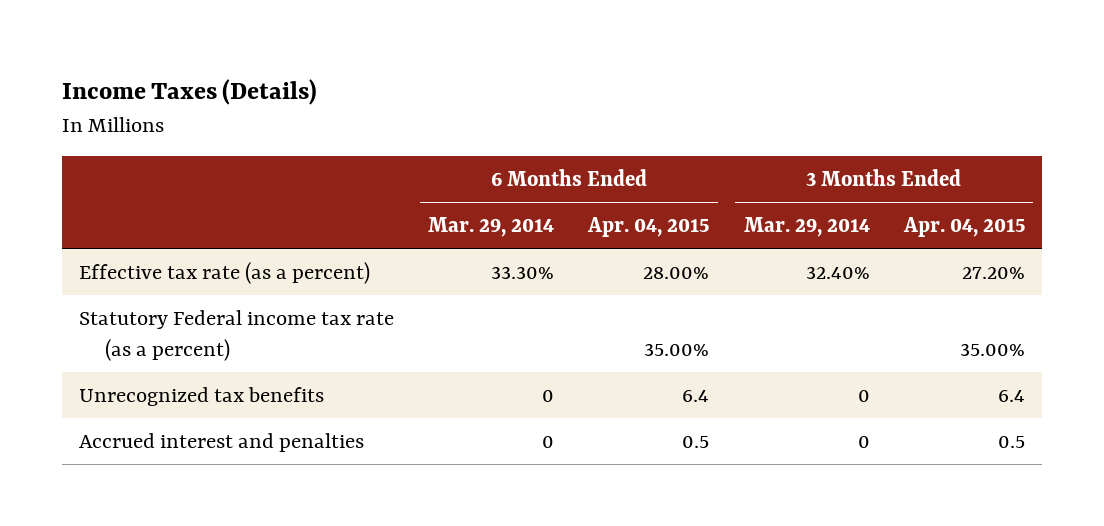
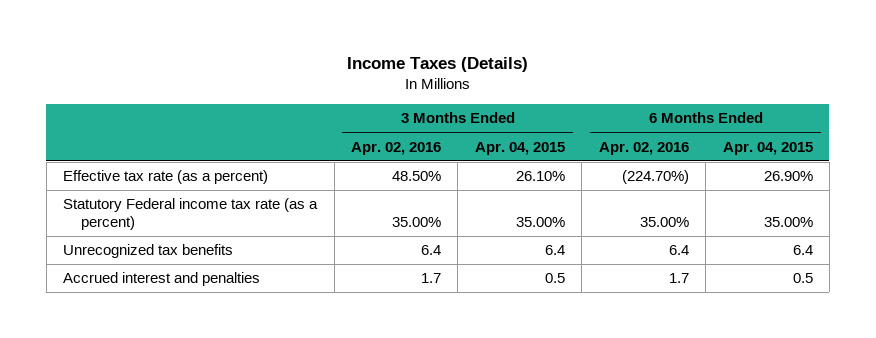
[428,217,555,238] Mar. 29, 2014 -> none
[743,217,870,238] Mar. 29, 2014 -> none
none -> [350,141,441,155] Apr. 02, 2016
none -> [598,141,689,155] Apr. 02, 2016
[643,266,710,279] 28.00% -> [763,171,813,182] 26.90%
[961,266,1025,279] 27.20% -> [515,171,565,182] 26.10%

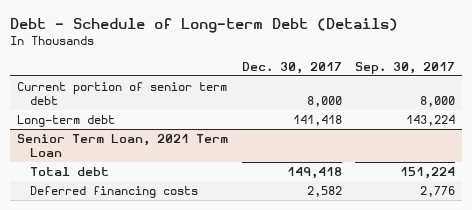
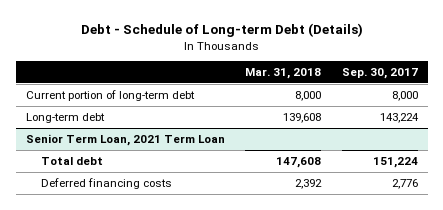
[241,61,342,74] Dec. 30, 2017 -> none
none -> [245,68,322,80] Mar. 31, 2018
[16,81,227,106] Current portion of senior term debt -> [25,89,195,101] Current portion of long-term debt

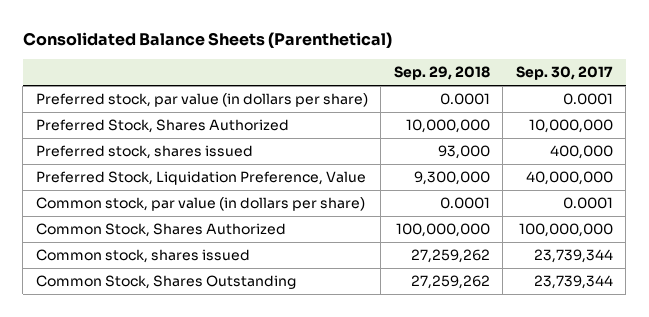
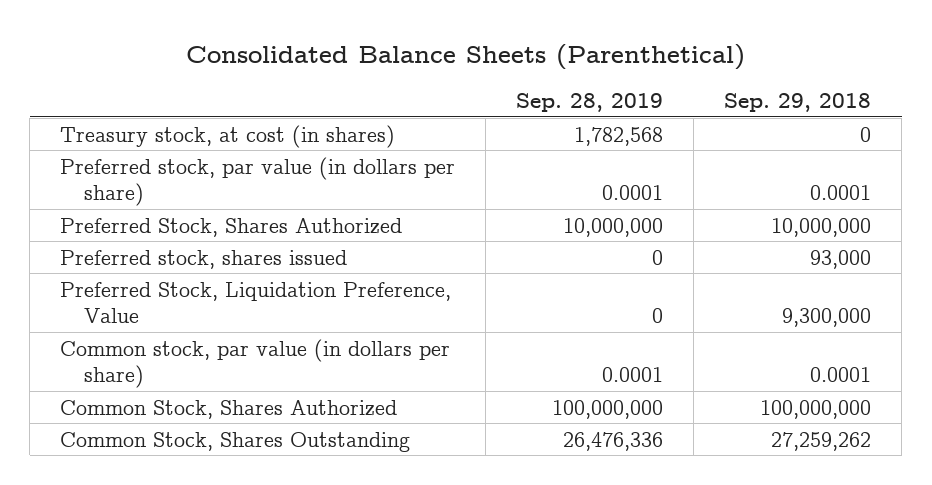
[515,66,613,81] Sep. 30, 2017 -> none
none -> [516,92,664,112] Sep. 28, 2019
none -> [60,124,396,148] Treasury stock, at cost (in shares)
[35,249,250,264] Common stock, shares issued -> none

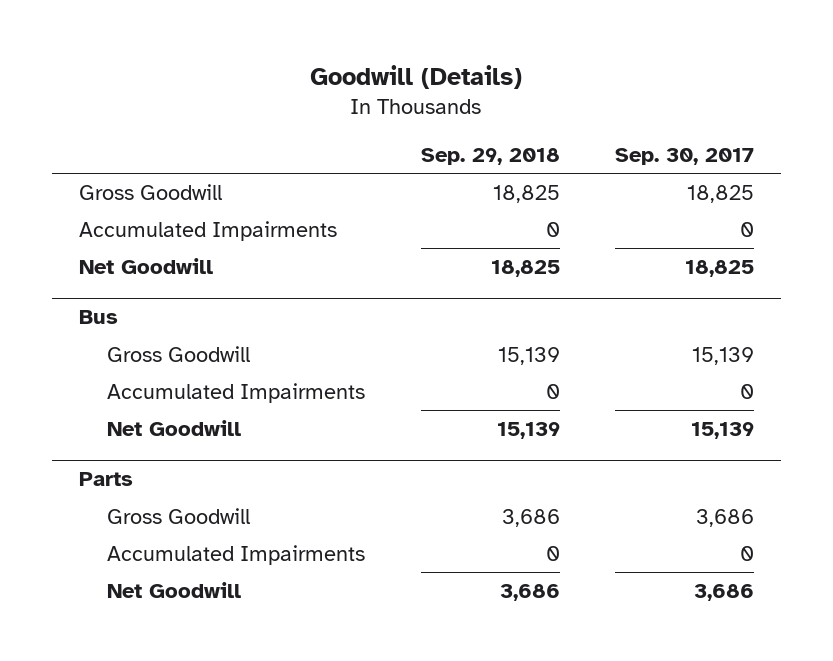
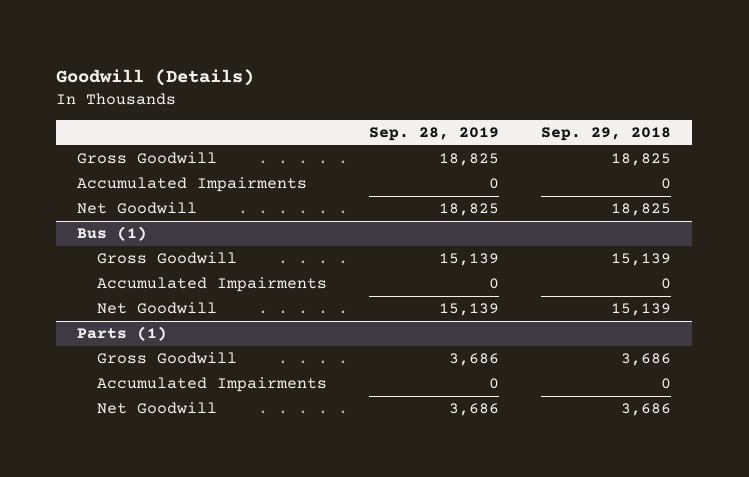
[614,147,754,165] Sep. 30, 2017 -> none
none -> [369,127,500,142] Sep. 28, 2019
[79,310,119,325] Bus -> [77,226,148,242] Bus (1)
[79,472,134,487] Parts -> [77,326,168,342] Parts (1)

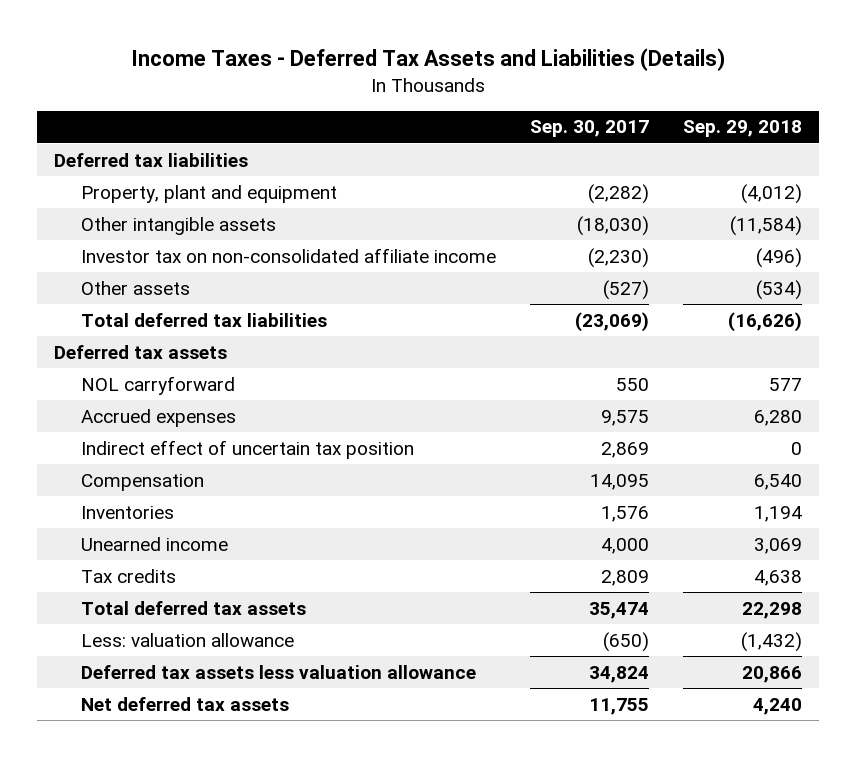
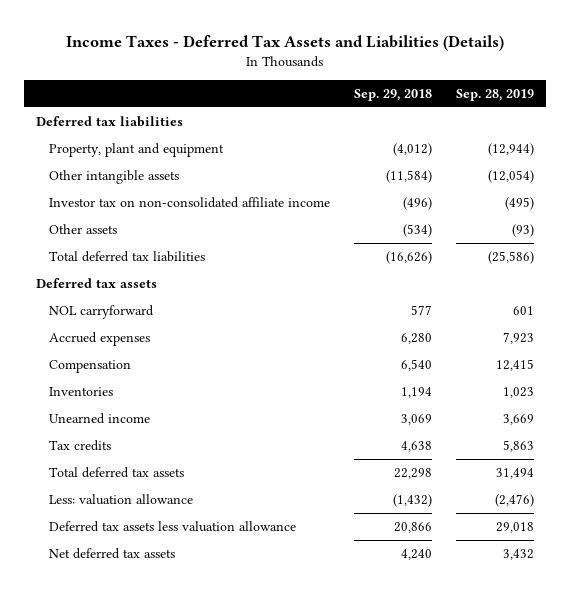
[529,120,649,138] Sep. 30, 2017 -> none
none -> [456,88,535,101] Sep. 28, 2019
[80,439,414,459] Indirect effect of uncertain tax position -> none

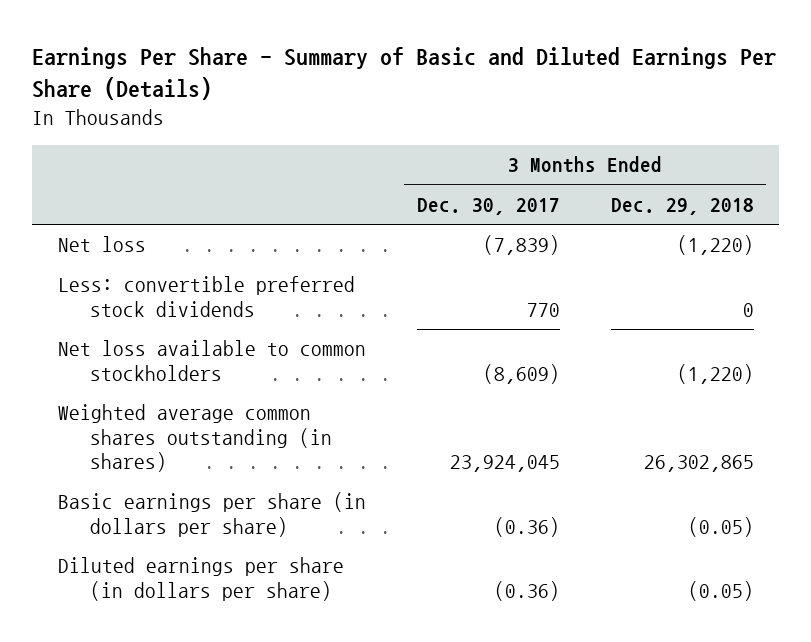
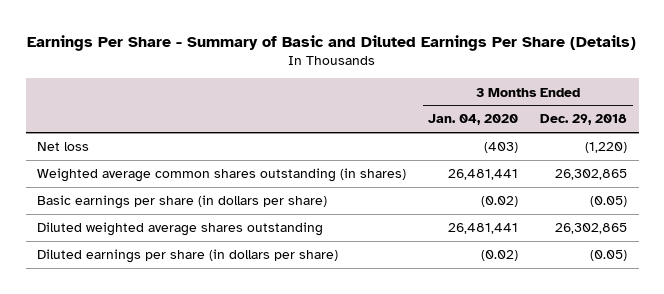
[416,197,560,215] Dec. 30, 2017 -> none
none -> [428,114,519,126] Jan. 04, 2020
[57,276,355,317] Less: convertible preferred stock dividends -> none
[57,340,366,381] Net loss available to common stockholders -> none
none -> [36,222,323,237] Diluted weighted average shares outstanding

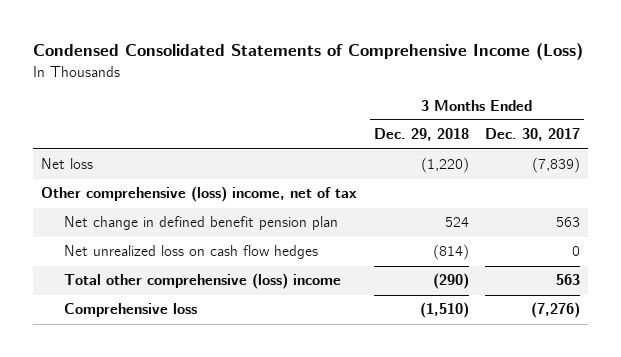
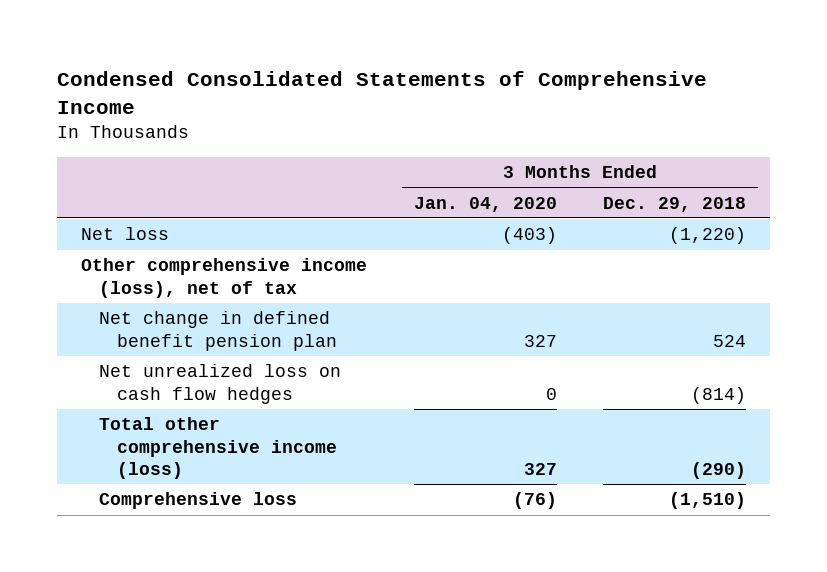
[33,43,584,61] Condensed Consolidated Statements of Comprehensive Income (Loss) -> [57,70,708,114] Condensed Consolidated Statements of Comprehensive Income
[484,128,580,142] Dec. 30, 2017 -> none
none -> [413,196,557,212] Jan. 04, 2020
[41,186,358,203] Other comprehensive (loss) income, net of tax -> [80,258,367,298] Other comprehensive income (loss), net of tax
[63,273,341,290] Total other comprehensive (loss) income -> [98,417,337,480] Total other comprehensive income (loss)

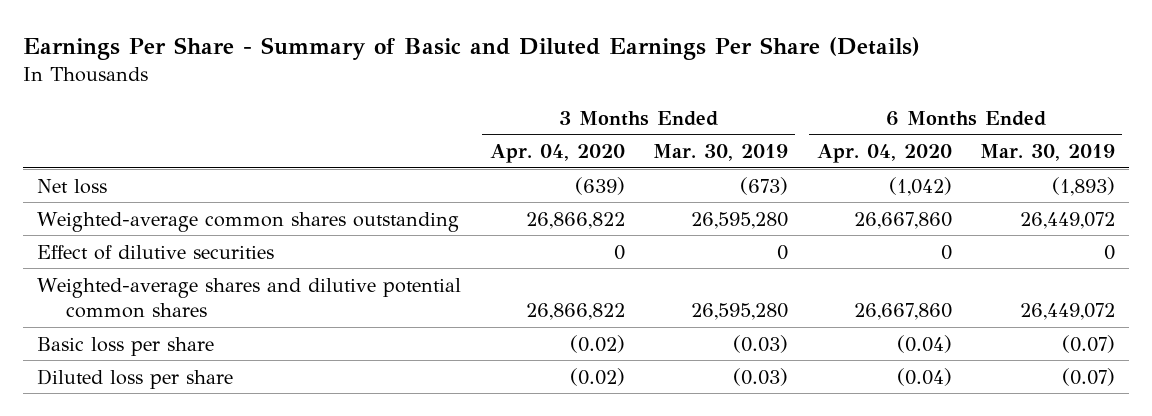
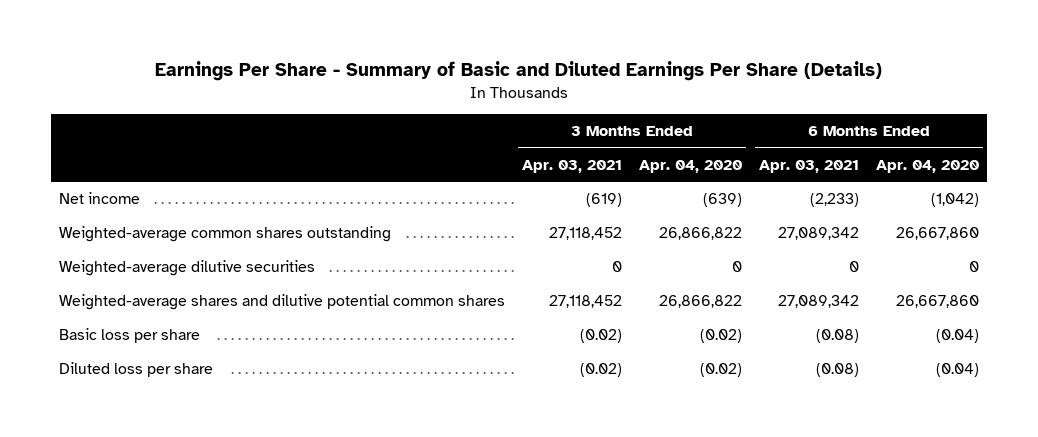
[653,144,789,162] Mar. 30, 2019 -> none
[980,144,1116,162] Mar. 30, 2019 -> none
none -> [522,159,623,173] Apr. 03, 2021
none -> [759,159,860,173] Apr. 03, 2021
[37,178,108,194] Net loss -> [59,192,141,205] Net income
[37,244,275,260] Effect of dilutive securities -> none
none -> [59,260,316,277] Weighted-average dilutive securities

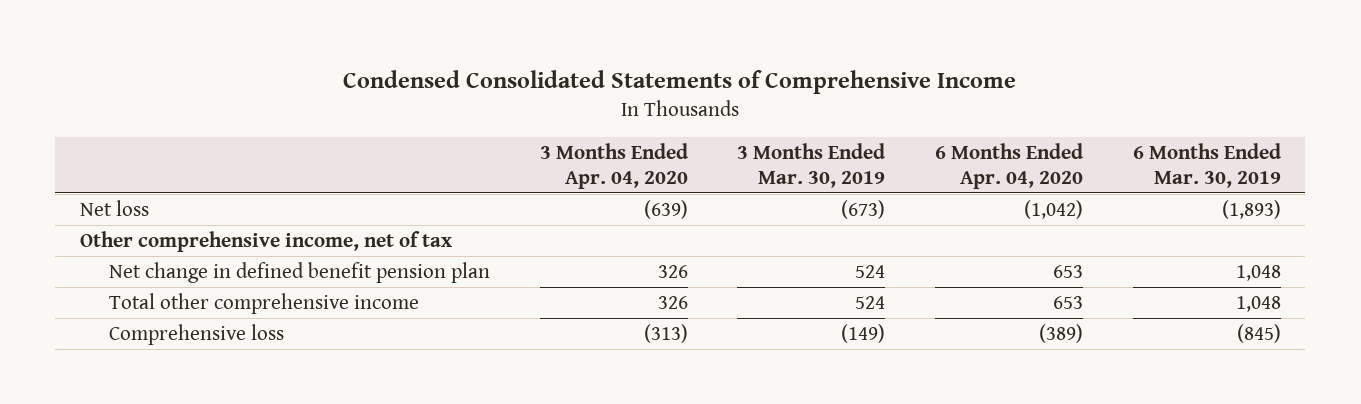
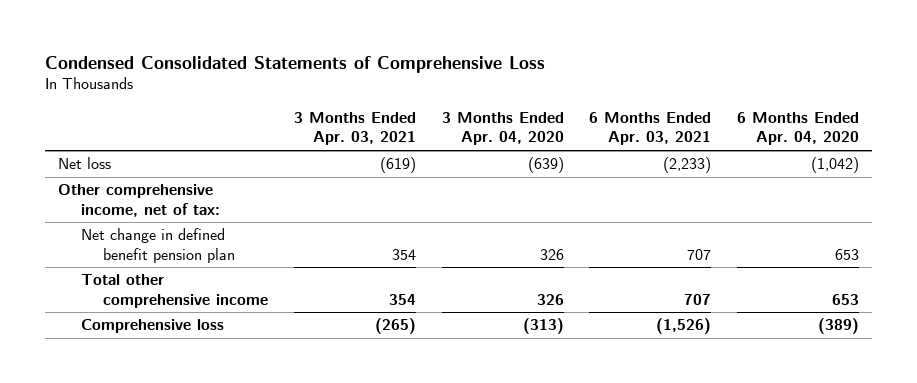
[343,69,1017,94] Condensed Consolidated Statements of Comprehensive Income -> [45,55,546,73] Condensed Consolidated Statements of Comprehensive Loss
[737,142,886,188] 3 Months Ended Mar. 30, 2019 -> none
[1132,142,1281,188] 6 Months Ended Mar. 30, 2019 -> none
none -> [294,112,417,146] 3 Months Ended Apr. 03, 2021
none -> [589,112,712,146] 6 Months Ended Apr. 03, 2021
[80,231,453,253] Other comprehensive income, net of tax -> [58,184,220,217] Other comprehensive income, net of tax:

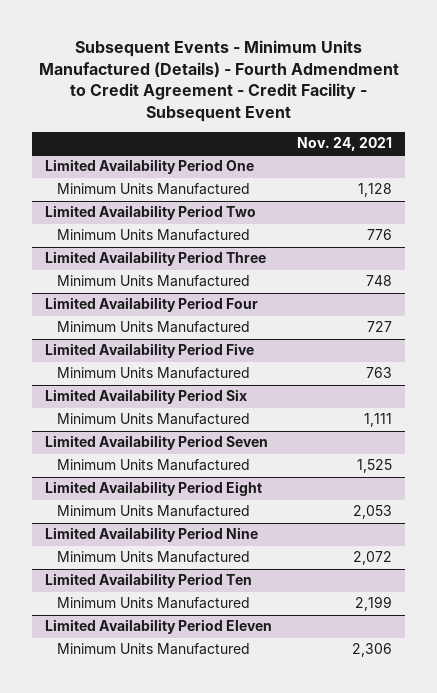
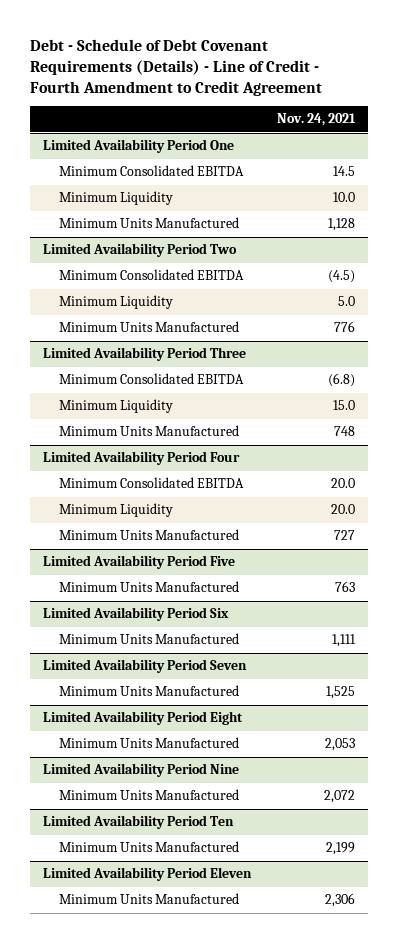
[38,40,399,122] Subsequent Events - Minimum Units Manufactured (Details) - Fourth Admendment to Credit Agreement - Credit Facility - Subsequent Event -> [29,38,322,96] Debt - Schedule of Debt Covenant Requirements (Details) - Line of Credit - Fourth Amendment to Credit Agreement
none -> [59,165,245,177] Minimum Consolidated EBITDA
none -> [59,191,174,206] Minimum Liquidity
none -> [59,269,245,281] Minimum Consolidated EBITDA
none -> [59,295,174,310] Minimum Liquidity
none -> [59,373,245,385] Minimum Consolidated EBITDA
none -> [59,399,174,414] Minimum Liquidity
none -> [59,477,245,489] Minimum Consolidated EBITDA
none -> [59,503,174,518] Minimum Liquidity

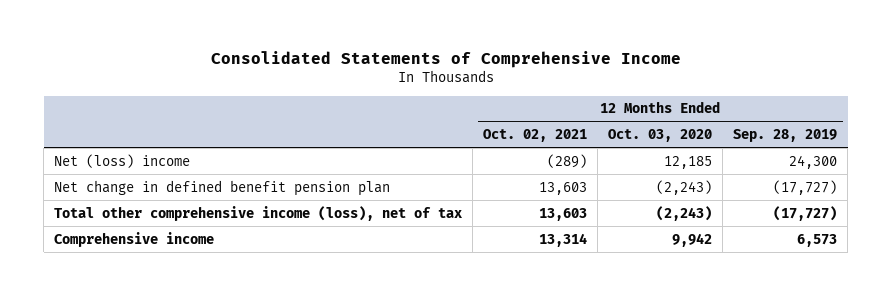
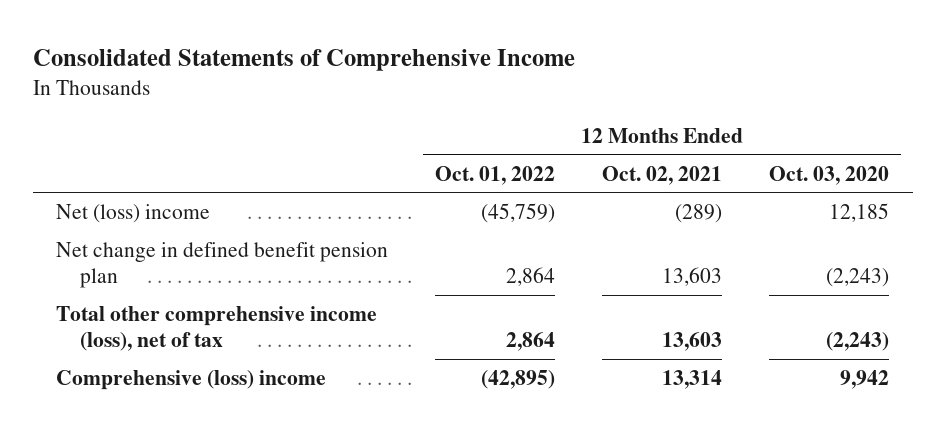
[733,128,838,142] Sep. 28, 2019 -> none
none -> [435,165,556,185] Oct. 01, 2022
[54,231,215,247] Comprehensive income -> [56,370,327,391] Comprehensive (loss) income

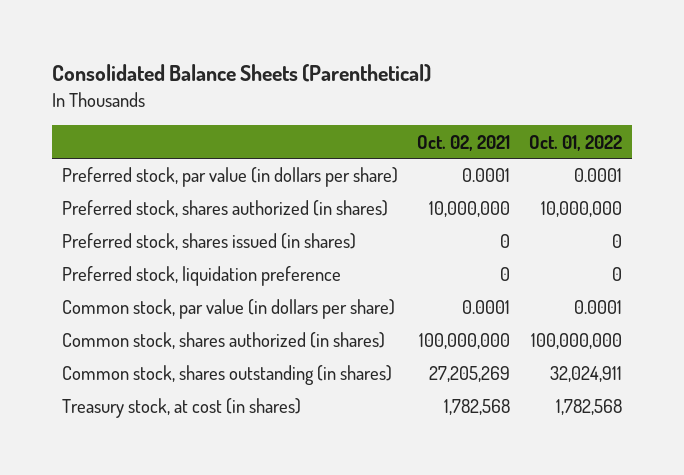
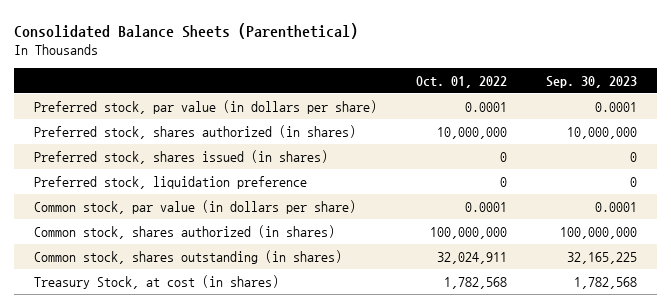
[417,134,511,151] Oct. 02, 2021 -> none
none -> [546,76,638,89] Sep. 30, 2023
[61,398,301,419] Treasury stock, at cost (in shares) -> [33,274,279,289] Treasury Stock, at cost (in shares)

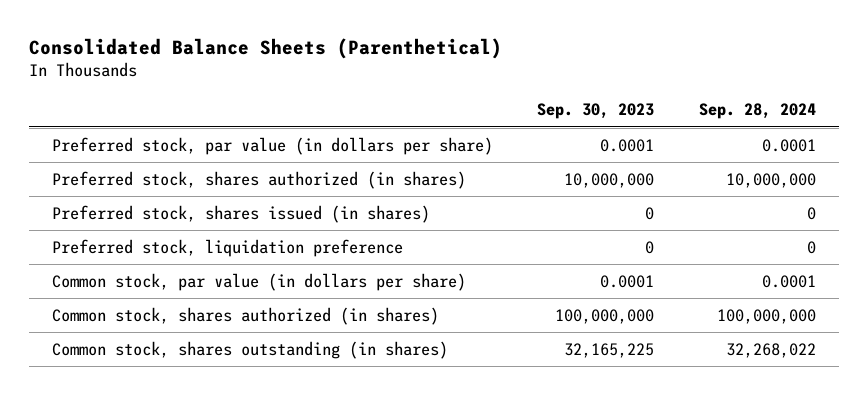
[415,76,507,89] Oct. 01, 2022 -> none
none -> [699,103,817,120] Sep. 28, 2024
[33,274,279,289] Treasury Stock, at cost (in shares) -> none

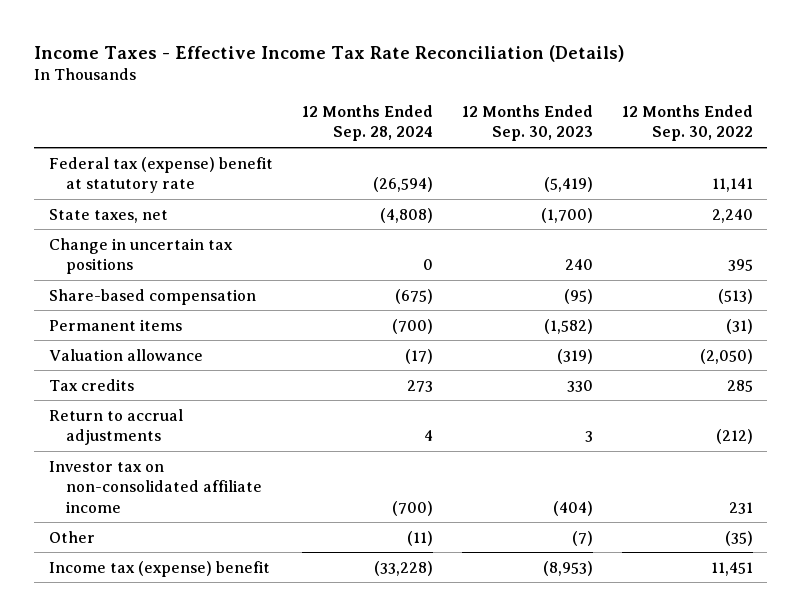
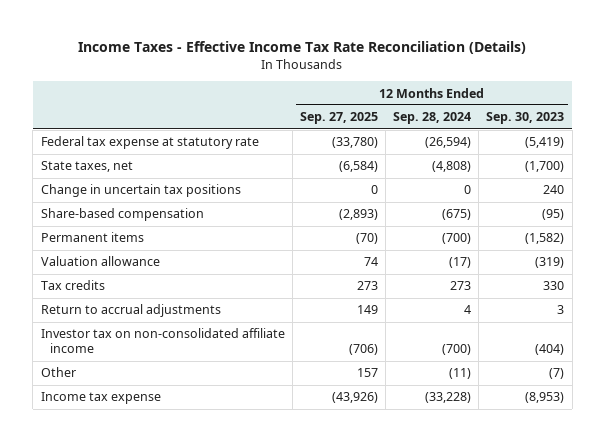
[621,104,753,142] 12 Months Ended Sep. 30, 2022 -> none
none -> [299,112,378,125] Sep. 27, 2025
[48,156,273,194] Federal tax (expense) benefit at statutory rate -> [40,136,259,150] Federal tax expense at statutory rate
[48,560,270,577] Income tax (expense) benefit -> [40,392,161,405] Income tax expense

